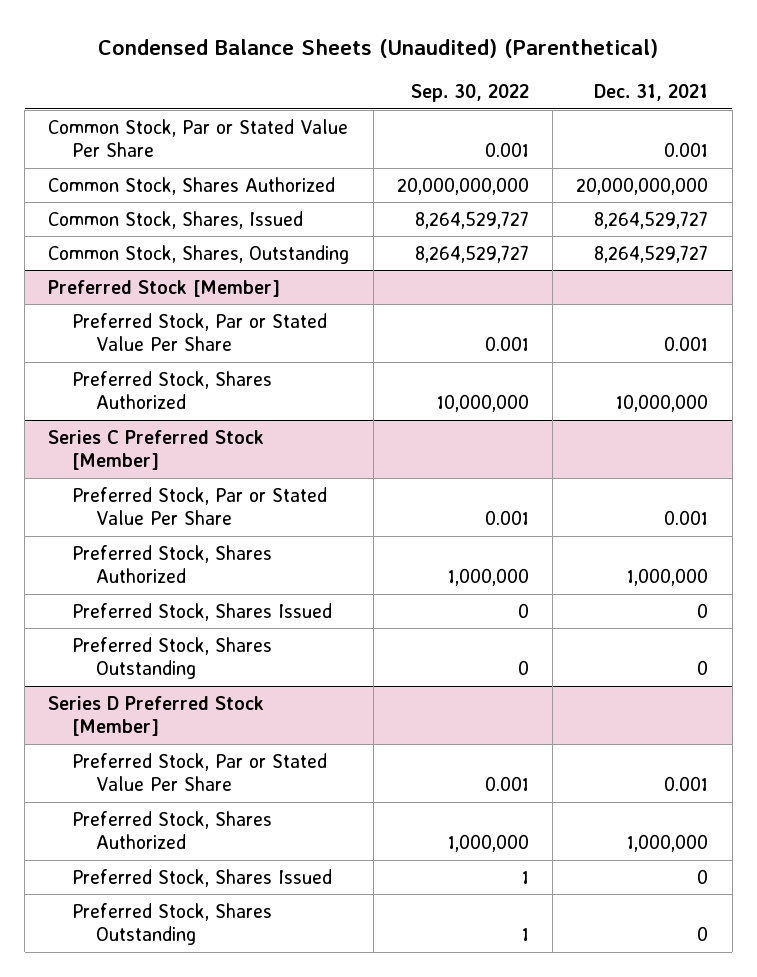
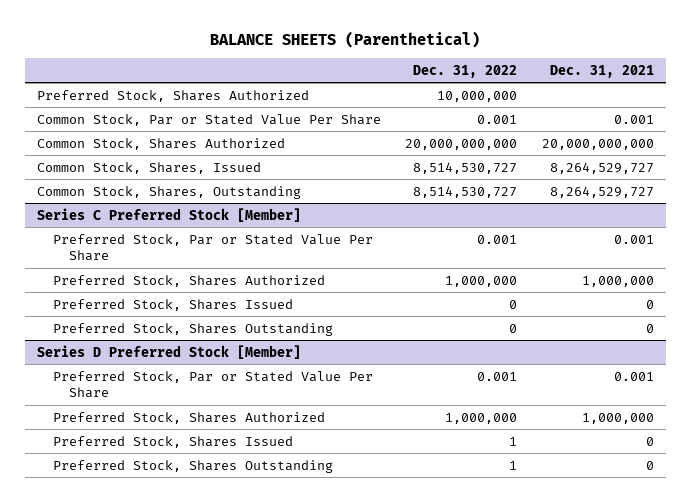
[98,38,659,58] Condensed Balance Sheets (Unaudited) (Parenthetical) -> [210,31,481,49] BALANCE SHEETS (Parenthetical)
[410,84,529,103] Sep. 30, 2022 -> none
none -> [413,64,518,78] Dec. 31, 2022
none -> [37,89,310,102] Preferred Stock, Shares Authorized
[48,279,281,297] Preferred Stock [Member] -> none
[72,312,328,352] Preferred Stock, Par or Stated Value Per Share -> none
[72,370,273,410] Preferred Stock, Shares Authorized -> none

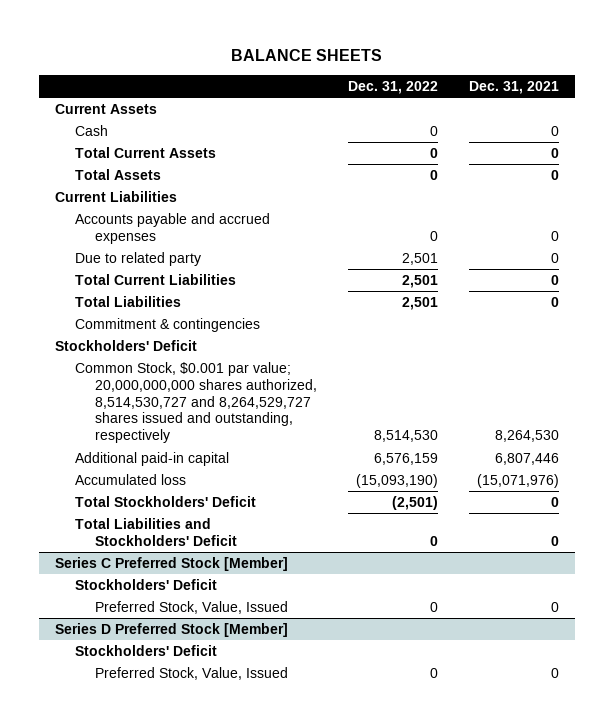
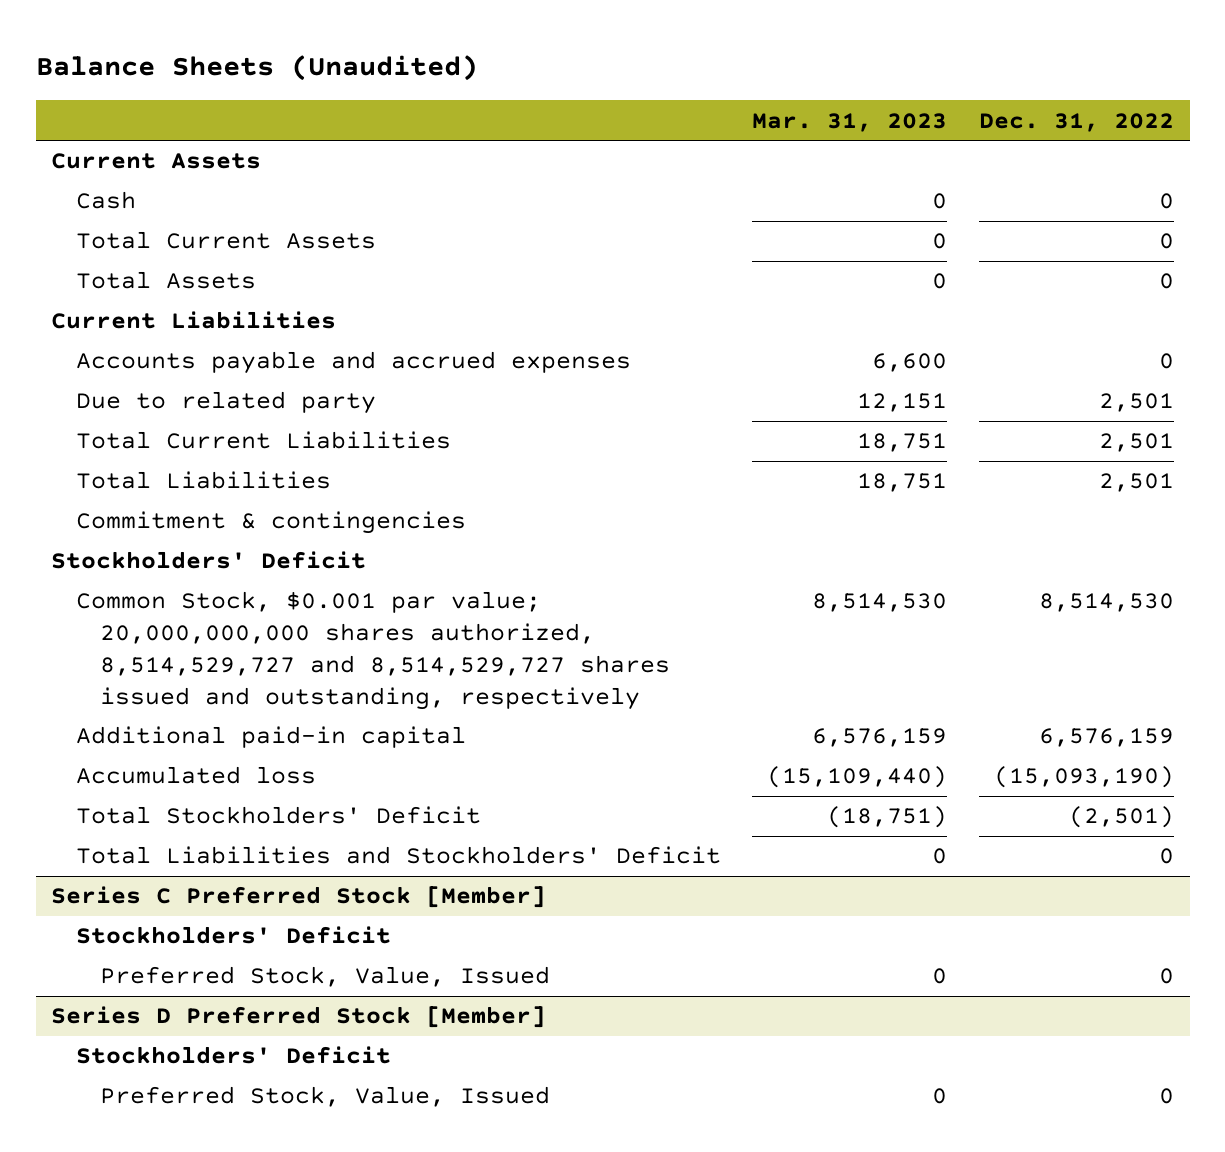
[230,49,382,62] BALANCE SHEETS -> [35,54,478,81] Balance Sheets (Unaudited)
[469,80,560,94] Dec. 31, 2021 -> none
none -> [752,112,948,132] Mar. 31, 2023
[75,361,318,444] Common Stock, $0.001 par value; 20,000,000,000 shares authorized, 8,514,530,727 and 8,264,529,727 shares issued and outstanding, respectively -> [75,591,671,710] Common Stock, $0.001 par value; 20,000,000,000 shares authorized, 8,514,529,727 and 8,514,529,727 shares issued and outstanding, respectively

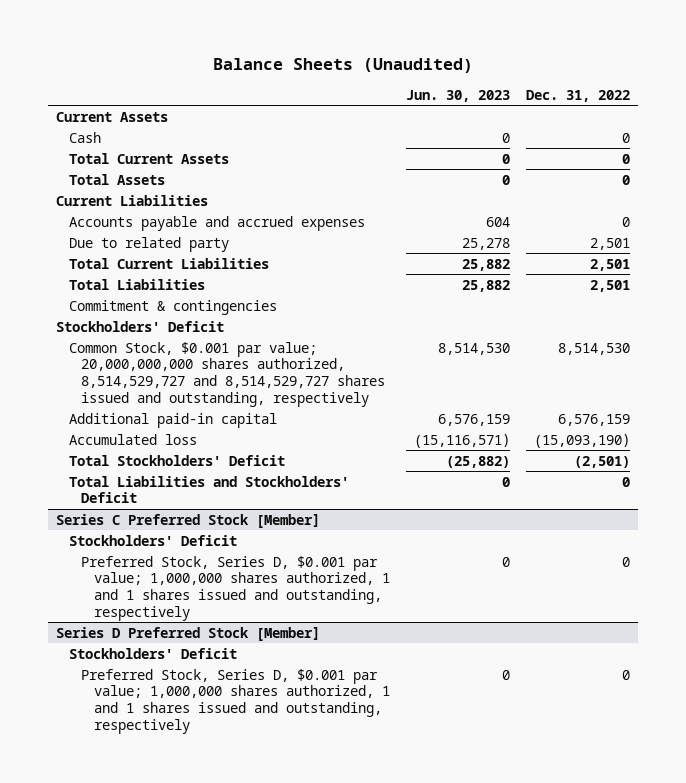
[752,112,948,132] Mar. 31, 2023 -> none
none -> [405,89,510,102] Jun. 30, 2023
[100,966,551,988] Preferred Stock, Value, Issued -> [81,555,390,621] Preferred Stock, Series D, $0.001 par value; 1,000,000 shares authorized, 1 and 1 shares issued and outstanding, respectively
[100,1086,551,1108] Preferred Stock, Value, Issued -> [81,668,390,734] Preferred Stock, Series D, $0.001 par value; 1,000,000 shares authorized, 1 and 1 shares issued and outstanding, respectively

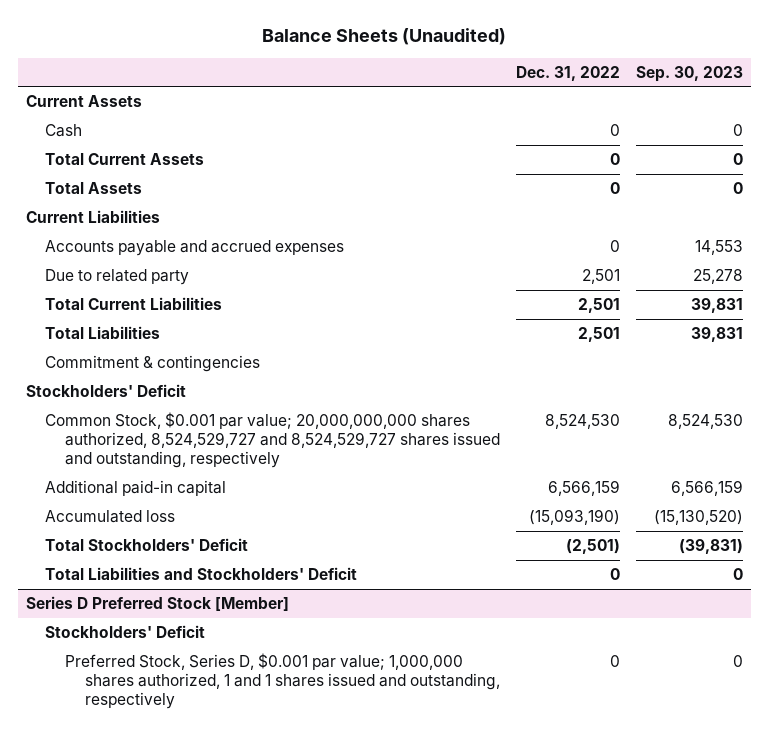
[405,89,510,102] Jun. 30, 2023 -> none
none -> [636,65,744,82] Sep. 30, 2023
[68,341,386,407] Common Stock, $0.001 par value; 20,000,000,000 shares authorized, 8,514,529,727 and 8,514,529,727 shares issued and outstanding, respectively -> [45,412,500,469] Common Stock, $0.001 par value; 20,000,000,000 shares authorized, 8,524,529,727 and 8,524,529,727 shares issued and outstanding, respectively
[557,342,630,355] 8,514,530 -> [545,414,621,430] 8,524,530
[557,413,630,426] 6,576,159 -> [548,480,621,497] 6,566,159
[56,513,321,528] Series C Preferred Stock [Member] -> none
[68,534,237,546] Stockholders' Deficit -> none
[81,555,390,621] Preferred Stock, Series D, $0.001 par value; 1,000,000 shares authorized, 1 and 1 shares issued and outstanding, respectively -> none

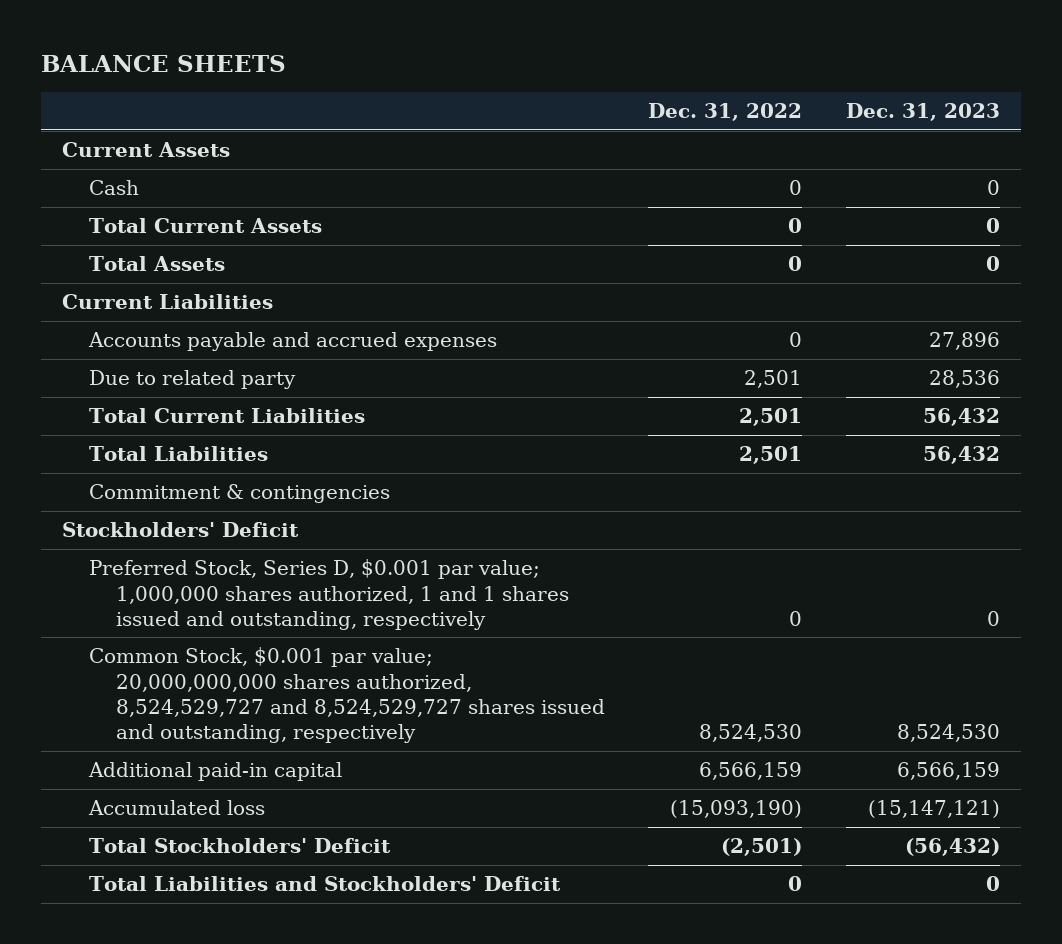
[262,27,507,45] Balance Sheets (Unaudited) -> [40,54,286,72] BALANCE SHEETS
[636,65,744,82] Sep. 30, 2023 -> none
none -> [845,103,1000,122] Dec. 31, 2023
none -> [89,559,569,630] Preferred Stock, Series D, $0.001 par value; 1,000,000 shares authorized, 1 and 1 shares issued and outstanding, respectively
[25,596,289,612] Series D Preferred Stock [Member] -> none
[45,625,206,639] Stockholders' Deficit -> none
[64,653,500,710] Preferred Stock, Series D, $0.001 par value; 1,000,000 shares authorized, 1 and 1 shares issued and outstanding, respectively -> none

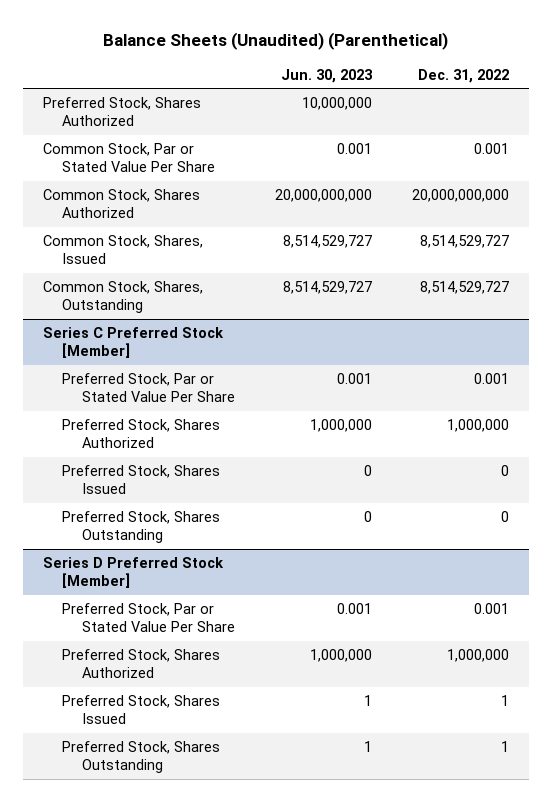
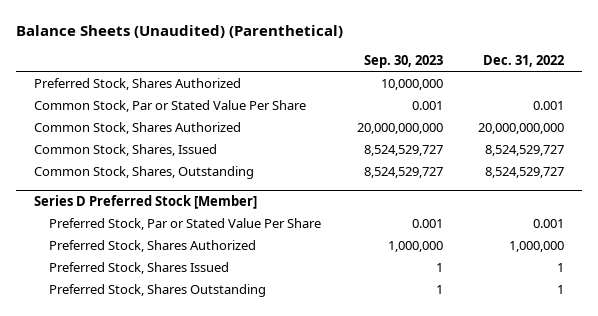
[280,68,373,83] Jun. 30, 2023 -> none
none -> [363,54,443,68] Sep. 30, 2023
[43,327,225,358] Series C Preferred Stock [Member] -> none
[62,373,235,402] Preferred Stock, Par or Stated Value Per Share -> none
[62,419,221,448] Preferred Stock, Shares Authorized -> none
[62,465,221,494] Preferred Stock, Shares Issued -> none
[62,511,221,543] Preferred Stock, Shares Outstanding -> none
[419,235,509,249] 8,514,529,727 -> [485,144,565,156] 8,524,529,727
[419,281,509,295] 8,514,529,727 -> [485,166,565,178] 8,524,529,727

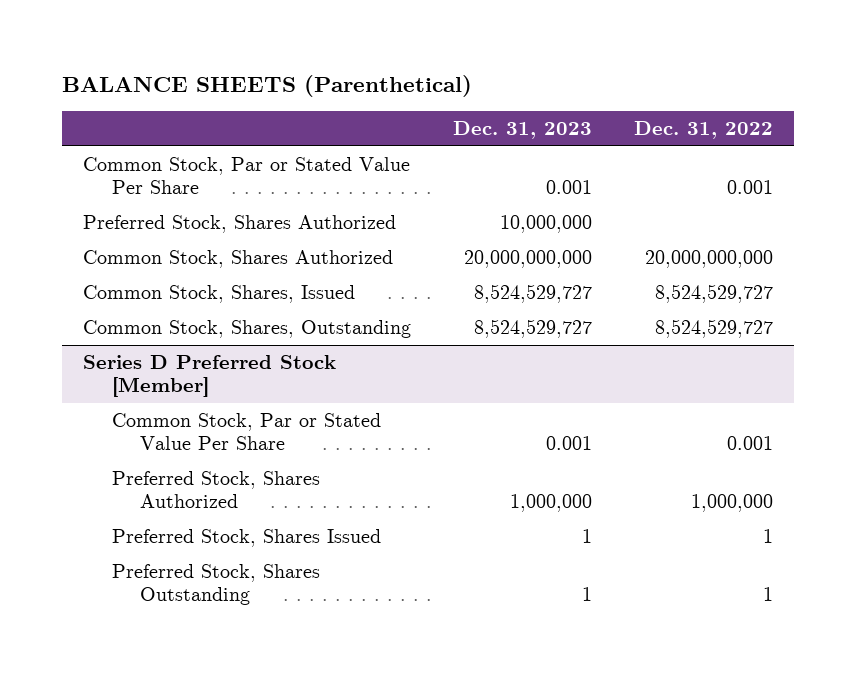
[15,25,343,39] Balance Sheets (Unaudited) (Parenthetical) -> [61,74,472,97] BALANCE SHEETS (Parenthetical)
[363,54,443,68] Sep. 30, 2023 -> none
none -> [452,120,592,139] Dec. 31, 2023
[33,77,241,90] Preferred Stock, Shares Authorized -> [82,215,396,234] Preferred Stock, Shares Authorized
[48,217,321,230] Preferred Stock, Par or Stated Value Per Share -> [111,413,381,451] Common Stock, Par or Stated Value Per Share

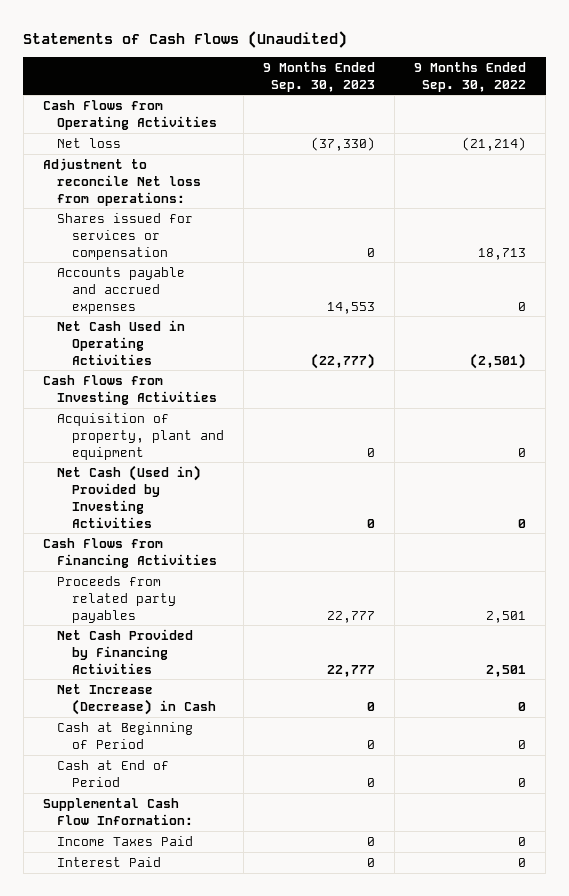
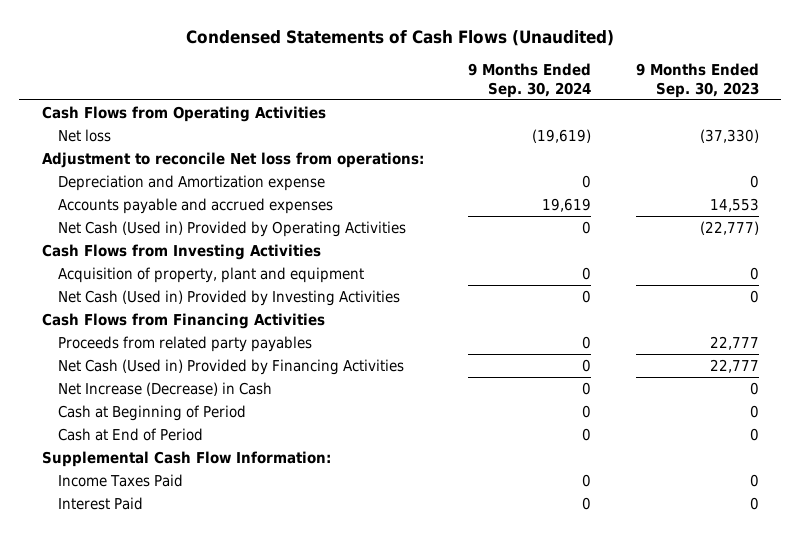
[23,30,348,48] Statements of Cash Flows (Unaudited) -> [186,29,615,46] Condensed Statements of Cash Flows (Unaudited)
[414,61,527,92] 9 Months Ended Sep. 30, 2022 -> none
none -> [468,62,592,98] 9 Months Ended Sep. 30, 2024
[57,212,194,260] Shares issued for services or compensation -> none
none -> [58,174,326,191] Depreciation and Amortization expense
[57,319,186,365] Net Cash Used in Operating Activities -> [58,220,407,237] Net Cash (Used in) Provided by Operating Activities
[57,628,194,674] Net Cash Provided by Financing Activities -> [58,358,405,375] Net Cash (Used in) Provided by Financing Activities

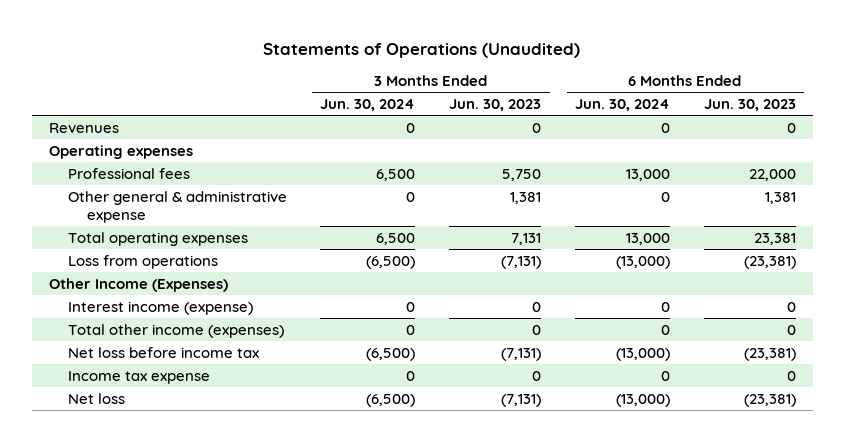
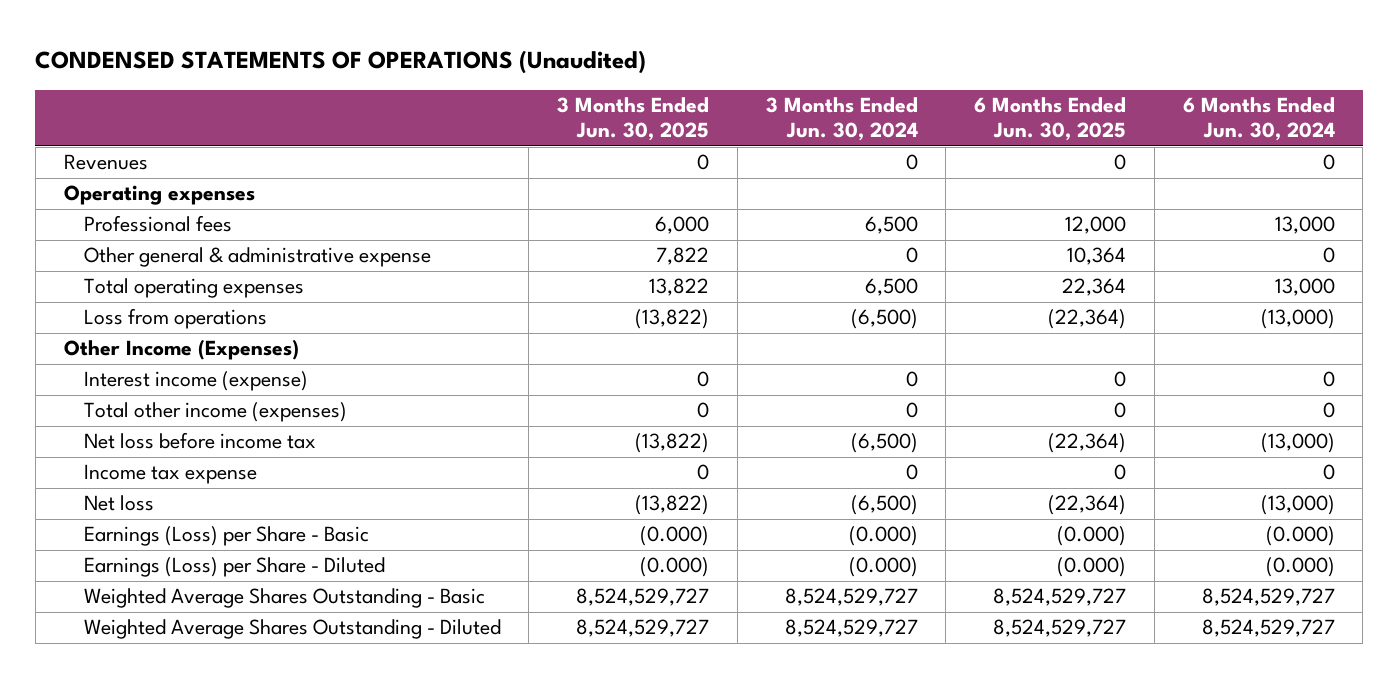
[263,42,581,58] Statements of Operations (Unaudited) -> [35,50,647,75] CONDENSED STATEMENTS OF OPERATIONS (Unaudited)
[449,98,542,111] Jun. 30, 2023 -> none
[703,98,796,111] Jun. 30, 2023 -> none
none -> [557,97,710,142] 3 Months Ended Jun. 30, 2025
none -> [974,97,1127,142] 6 Months Ended Jun. 30, 2025
none -> [83,526,369,547] Earnings (Loss) per Share - Basic
none -> [83,557,385,578] Earnings (Loss) per Share - Diluted
none -> [83,588,485,609] Weighted Average Shares Outstanding - Basic
none -> [83,619,501,640] Weighted Average Shares Outstanding - Diluted

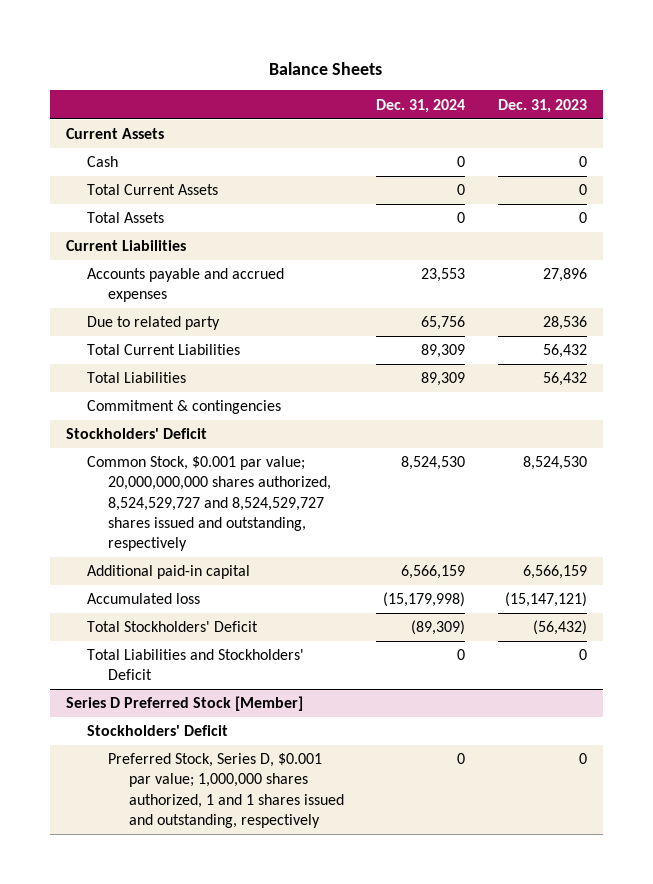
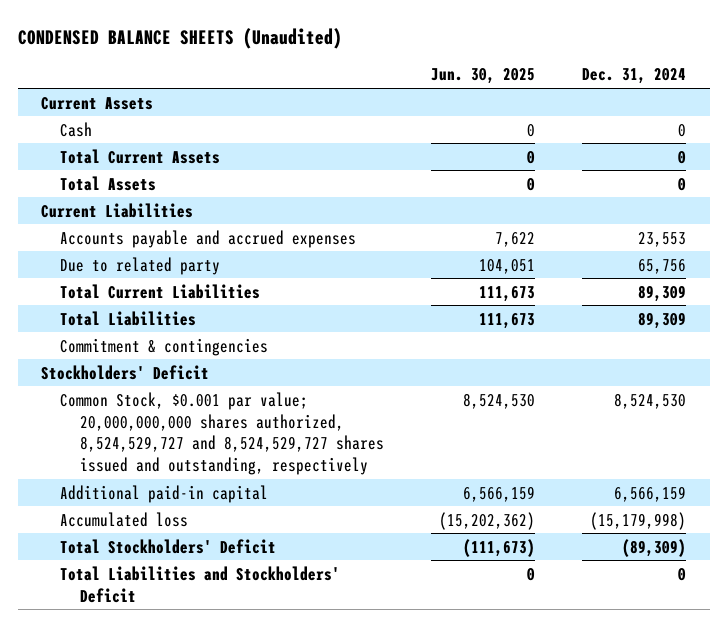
[269,61,383,75] Balance Sheets -> [17,27,342,49] CONDENSED BALANCE SHEETS (Unaudited)
[497,98,587,113] Dec. 31, 2023 -> none
none -> [430,68,535,85] Jun. 30, 2025
[66,696,304,712] Series D Preferred Stock [Member] -> none
[87,725,229,737] Stockholders' Deficit -> none
[107,753,344,828] Preferred Stock, Series D, $0.001 par value; 1,000,000 shares authorized, 1 and 1 shares issued and outstanding, respectively -> none

